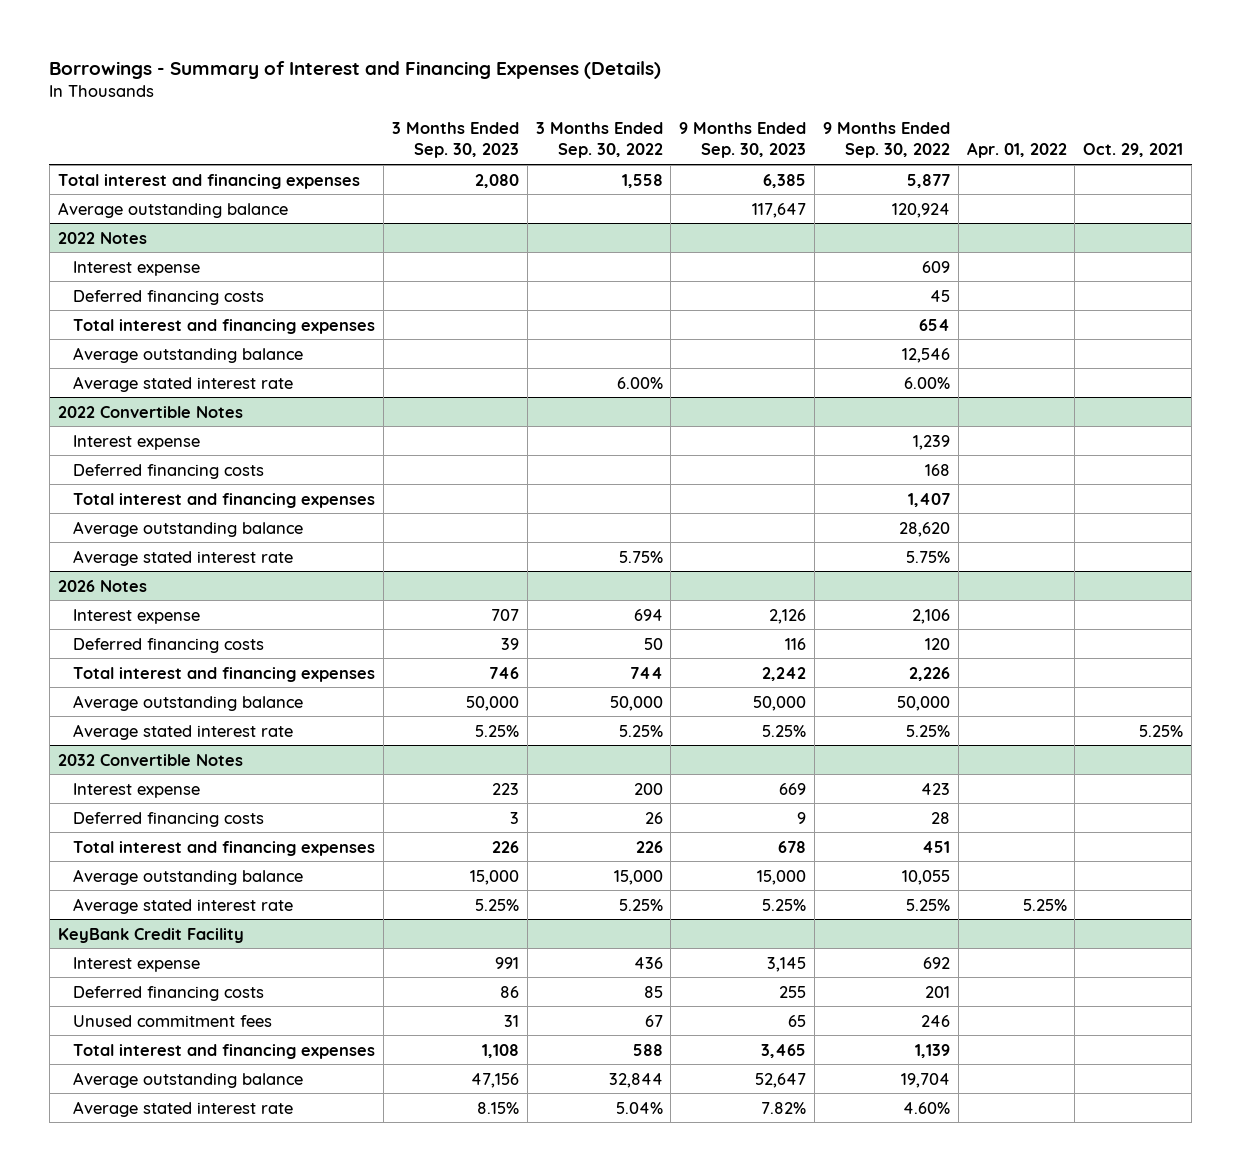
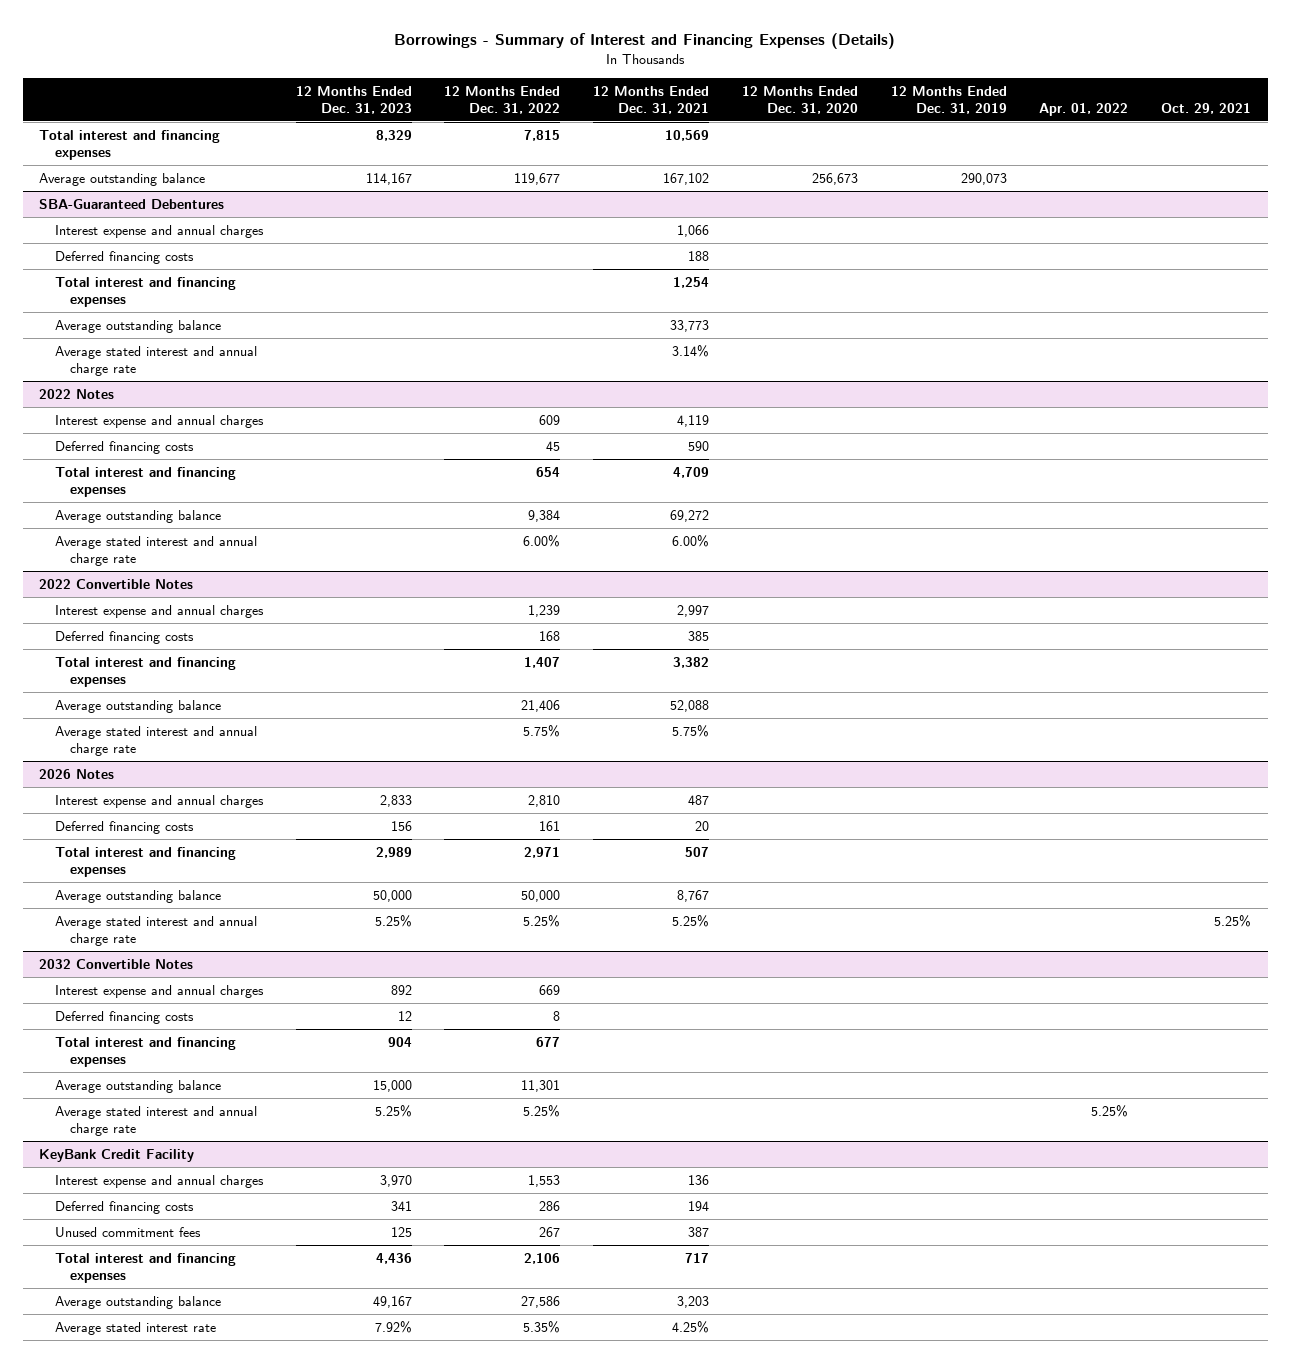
[391,122,519,159] 3 Months Ended Sep. 30, 2023 -> none
[535,122,663,159] 3 Months Ended Sep. 30, 2022 -> none
[679,122,807,159] 9 Months Ended Sep. 30, 2023 -> none
[822,122,950,159] 9 Months Ended Sep. 30, 2022 -> none
none -> [295,85,412,114] 12 Months Ended Dec. 31, 2023
none -> [444,85,561,114] 12 Months Ended Dec. 31, 2022
none -> [593,85,710,114] 12 Months Ended Dec. 31, 2021
none -> [741,85,858,114] 12 Months Ended Dec. 31, 2020
none -> [890,85,1007,114] 12 Months Ended Dec. 31, 2019
none -> [39,198,225,209] SBA-Guaranteed Debentures
none -> [54,224,264,238] Interest expense and annual charges
none -> [54,250,194,264] Deferred financing costs
none -> [54,276,236,308] Total interest and financing expenses
none -> [54,319,221,333] Average outstanding balance
none -> [54,345,257,377] Average stated interest and annual charge rate
[73,260,201,276] Interest expense -> [54,414,264,428] Interest expense and annual charges
[73,375,294,392] Average stated interest rate -> [54,535,257,567] Average stated interest and annual charge rate
[73,434,201,450] Interest expense -> [54,604,264,618] Interest expense and annual charges
[73,549,294,566] Average stated interest rate -> [54,725,257,757] Average stated interest and annual charge rate
[73,608,201,624] Interest expense -> [54,794,264,808] Interest expense and annual charges
[73,723,294,740] Average stated interest rate -> [54,915,257,947] Average stated interest and annual charge rate
[73,782,201,798] Interest expense -> [54,984,264,998] Interest expense and annual charges
[73,897,294,914] Average stated interest rate -> [54,1105,257,1137] Average stated interest and annual charge rate
[73,956,201,972] Interest expense -> [54,1174,264,1188] Interest expense and annual charges

